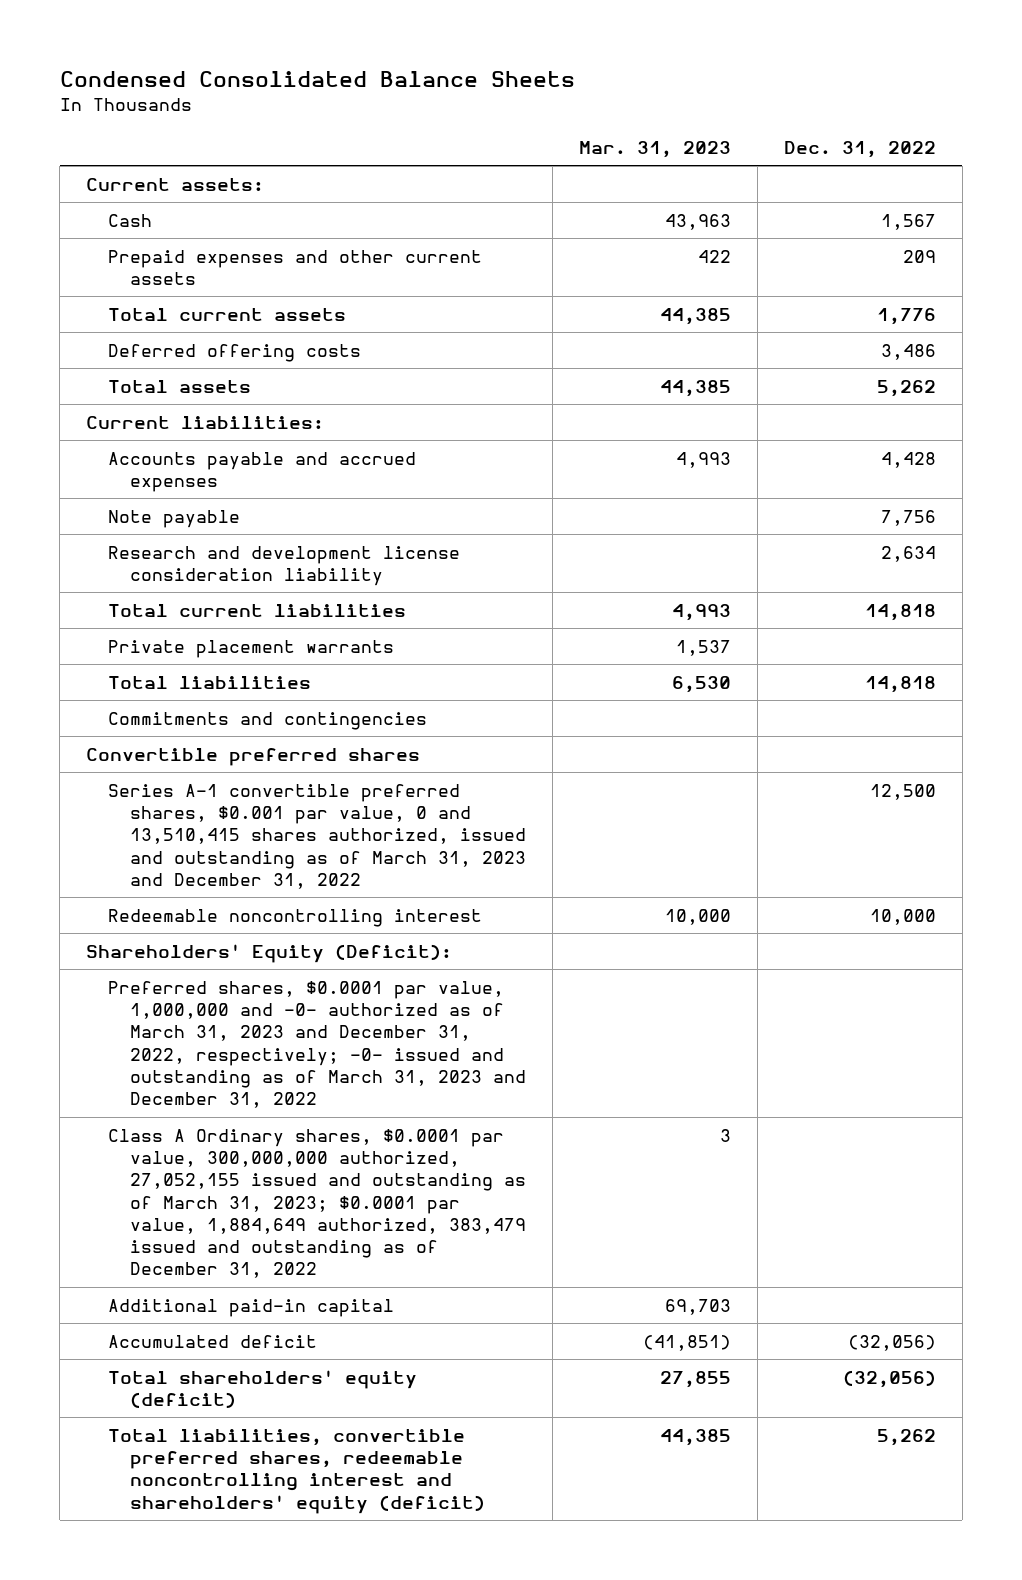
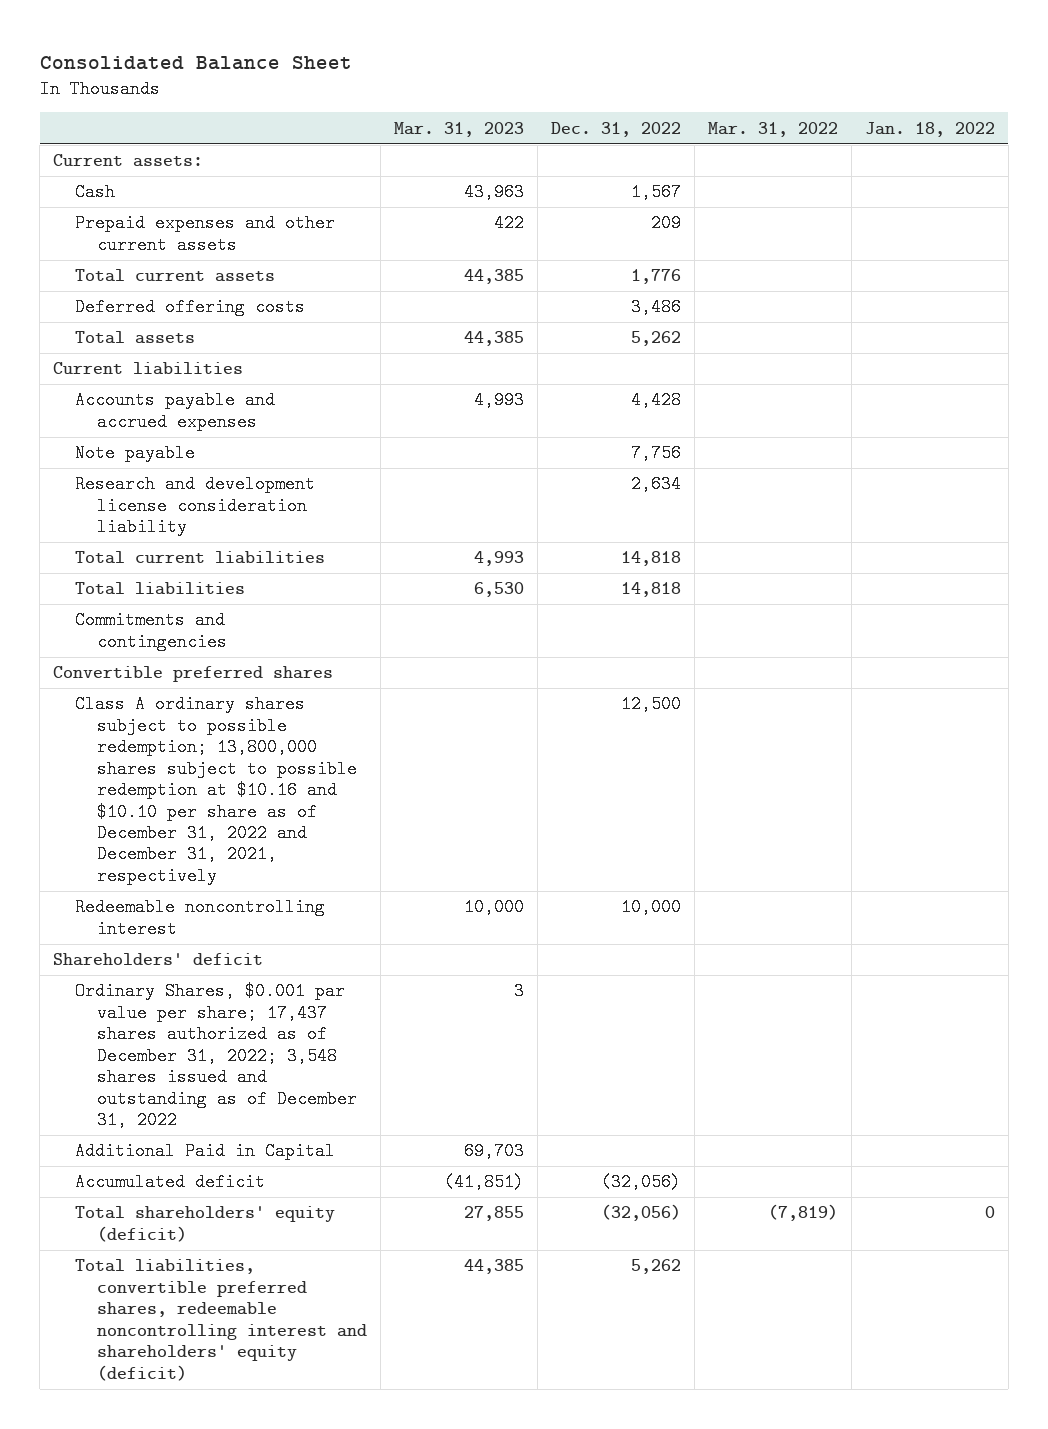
[59,71,575,88] Condensed Consolidated Balance Sheets -> [39,55,352,70] Consolidated Balance Sheet
none -> [707,121,838,137] Mar. 31, 2022
none -> [864,121,995,137] Jan. 18, 2022
[86,415,325,429] Current liabilities: -> [53,362,244,376] Current liabilities
[108,639,395,658] Private placement warrants -> none
[108,783,527,889] Series A-1 convertible preferred shares, $0.001 par value, 0 and 13,510,415 shares authorized, issued and outstanding as of March 31, 2023 and December 31, 2022 -> [75,695,357,885] Class A ordinary shares subject to possible redemption; 13,800,000 shares subject to possible redemption at $10.16 and $10.10 per share as of December 31, 2022 and December 31, 2021, respectively
[108,980,527,1109] Preferred shares, $0.0001 par value, 1,000,000 and -0- authorized as of March 31, 2023 and December 31, 2022, respectively; -0- issued and outstanding as of March 31, 2023 and December 31, 2022 -> none
[86,943,453,963] Shareholders' Equity (Deficit): -> [53,953,264,967] Shareholders' deficit
[108,1128,527,1279] Class A Ordinary shares, $0.0001 par value, 300,000,000 authorized, 27,052,155 issued and outstanding as of March 31, 2023; $0.0001 par value, 1,884,649 authorized, 383,479 issued and outstanding as of December 31, 2022 -> [75,982,357,1129] Ordinary Shares, $0.001 par value per share; 17,437 shares authorized as of December 31, 2022; 3,548 shares issued and outstanding as of December 31, 2022
[108,1298,395,1317] Additional paid-in capital -> [75,1142,336,1161] Additional Paid in Capital

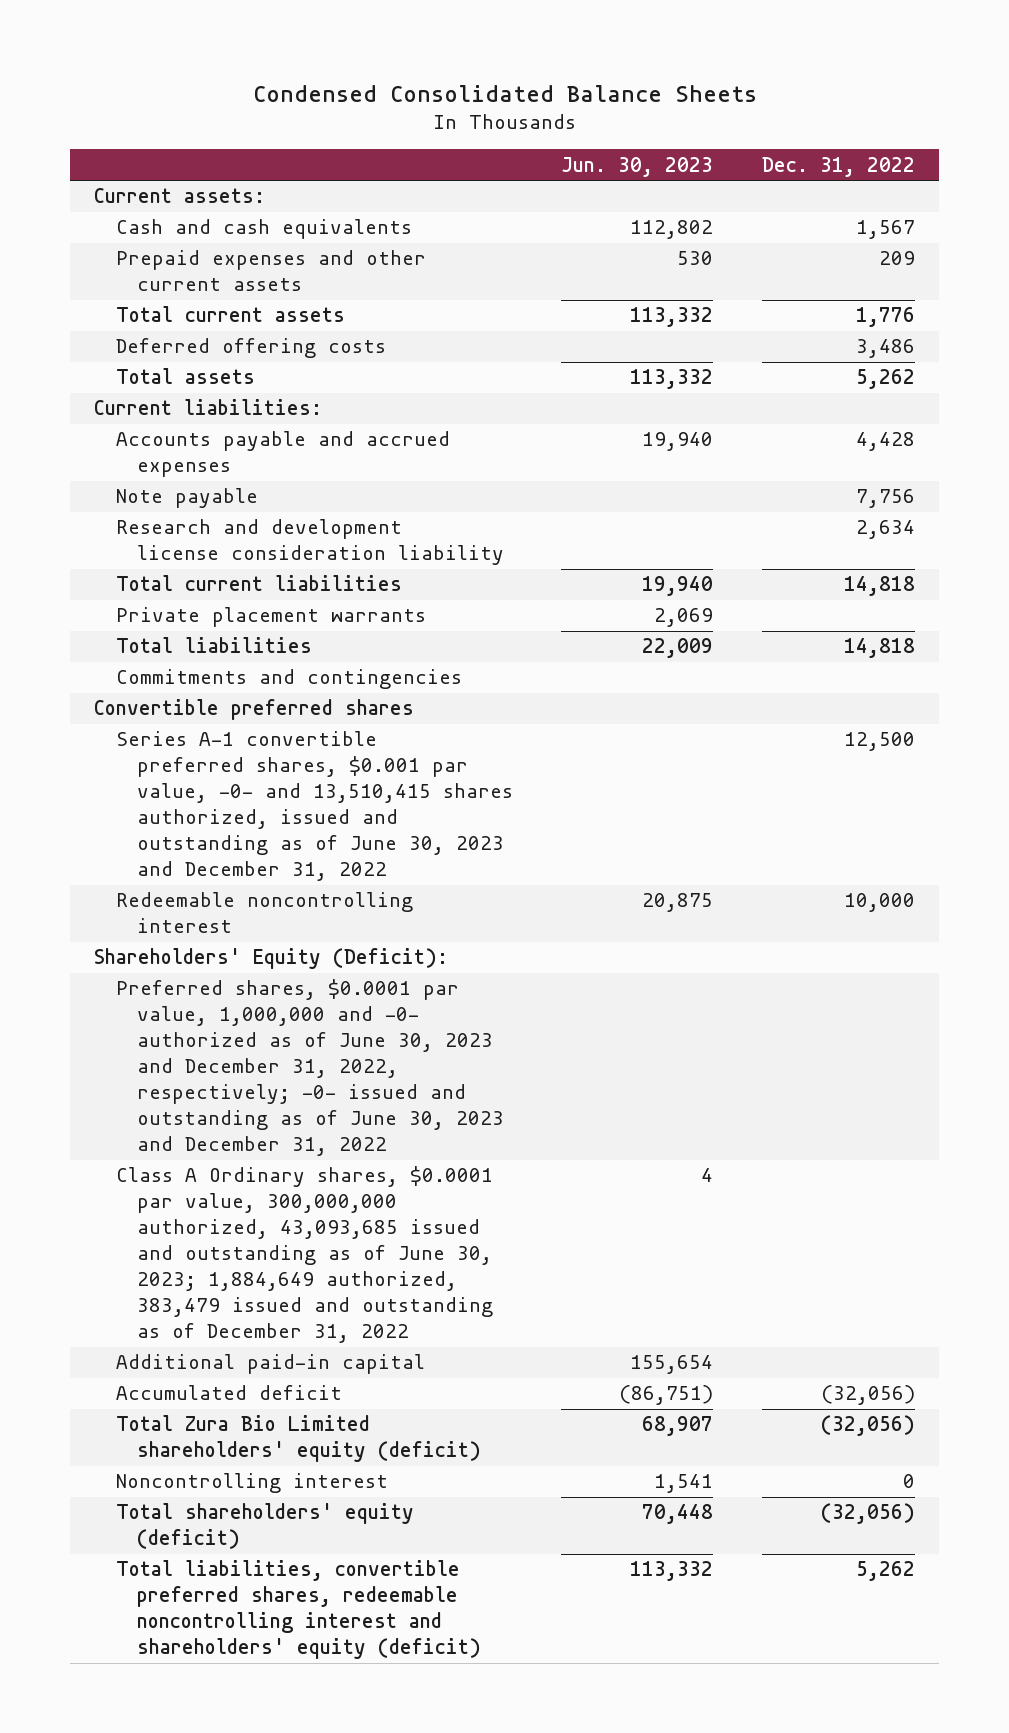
[39,55,352,70] Consolidated Balance Sheet -> [252,84,757,102] Condensed Consolidated Balance Sheets
[393,121,524,137] Mar. 31, 2023 -> none
[707,121,838,137] Mar. 31, 2022 -> none
[864,121,995,137] Jan. 18, 2022 -> none
none -> [561,156,714,177] Jun. 30, 2023
[75,183,116,202] Cash -> [115,219,412,240] Cash and cash equivalents
[53,362,244,376] Current liabilities -> [94,399,323,416] Current liabilities:
none -> [115,607,426,628] Private placement warrants
[75,695,357,885] Class A ordinary shares subject to possible redemption; 13,800,000 shares subject to possible redemption at $10.16 and $10.10 per share as of December 31, 2022 and December 31, 2021, respectively -> [115,731,513,882] Series A-1 convertible preferred shares, $0.001 par value, -0- and 13,510,415 shares authorized, issued and outstanding as of June 30, 2023 and December 31, 2022
[53,953,264,967] Shareholders' deficit -> [94,948,449,970] Shareholders' Equity (Deficit):
none -> [115,979,504,1157] Preferred shares, $0.0001 par value, 1,000,000 and -0- authorized as of June 30, 2023 and December 31, 2022, respectively; -0- issued and outstanding as of June 30, 2023 and December 31, 2022
[75,982,357,1129] Ordinary Shares, $0.001 par value per share; 17,437 shares authorized as of December 31, 2022; 3,548 shares issued and outstanding as of December 31, 2022 -> [115,1166,493,1344] Class A Ordinary shares, $0.0001 par value, 300,000,000 authorized, 43,093,685 issued and outstanding as of June 30, 2023; 1,884,649 authorized, 383,479 issued and outstanding as of December 31, 2022
[75,1142,336,1161] Additional Paid in Capital -> [115,1354,425,1375] Additional paid-in capital
none -> [115,1415,481,1463] Total Zura Bio Limited shareholders' equity (deficit)
none -> [115,1473,388,1494] Noncontrolling interest

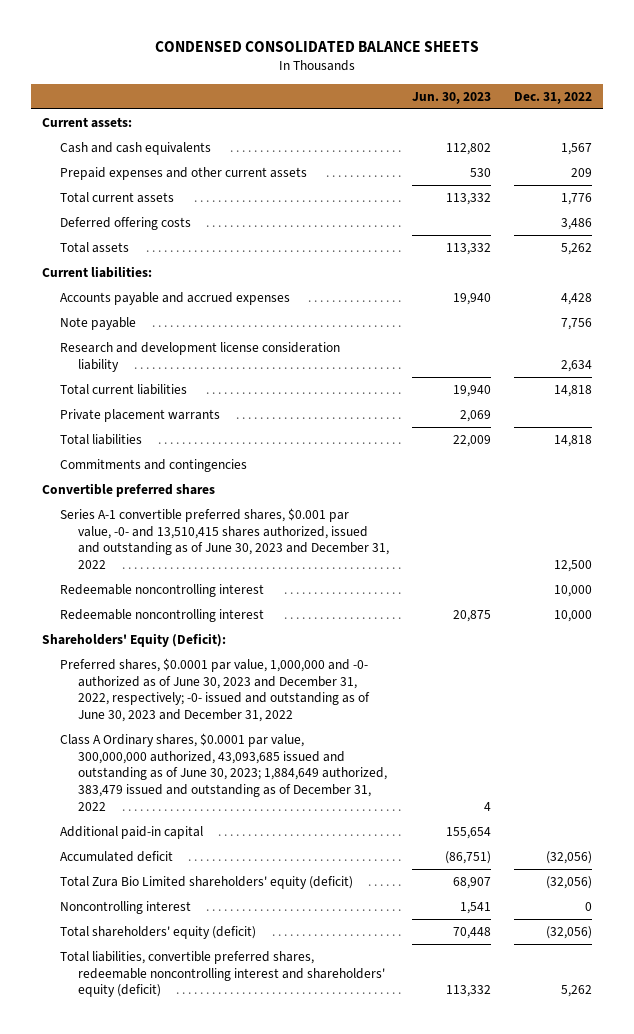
[252,84,757,102] Condensed Consolidated Balance Sheets -> [155,40,480,52] CONDENSED CONSOLIDATED BALANCE SHEETS
none -> [60,584,265,598] Redeemable noncontrolling interest

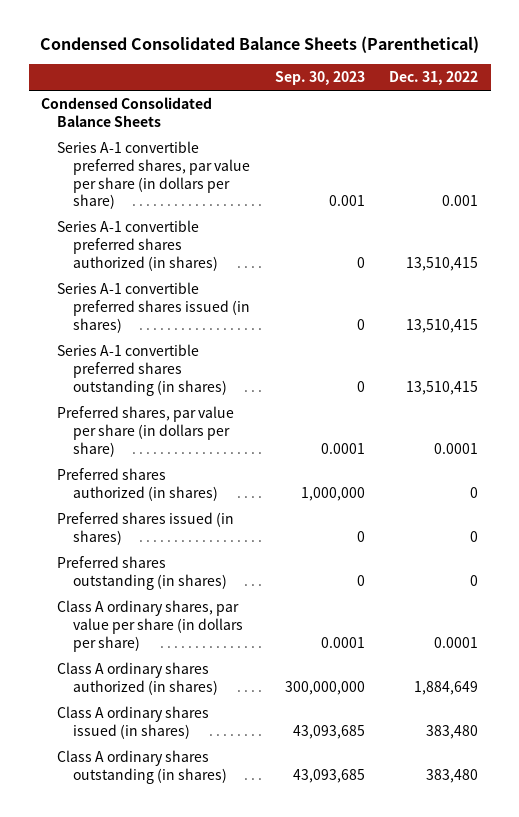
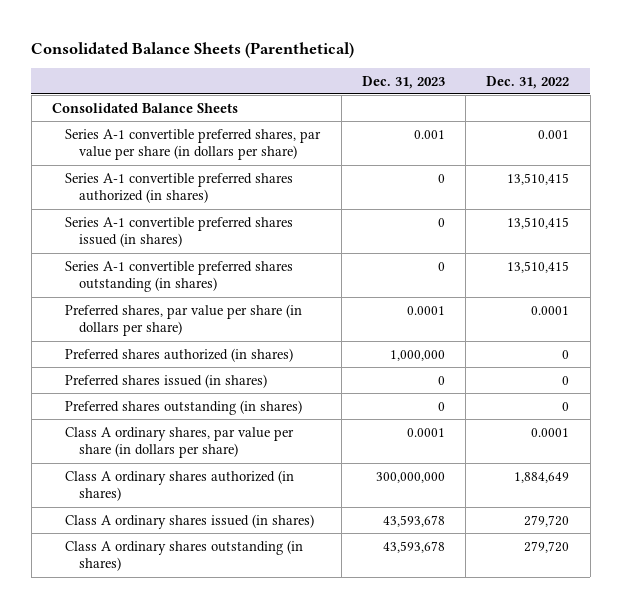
[39,36,479,54] Condensed Consolidated Balance Sheets (Parenthetical) -> [31,41,355,58] Consolidated Balance Sheets (Parenthetical)
[274,71,365,86] Sep. 30, 2023 -> none
none -> [361,75,445,89] Dec. 31, 2023
[40,97,212,127] Condensed Consolidated Balance Sheets -> [52,102,239,113] Consolidated Balance Sheets
[426,724,479,739] 383,480 -> [524,514,570,527] 279,720
[426,768,479,783] 383,480 -> [524,540,570,553] 279,720

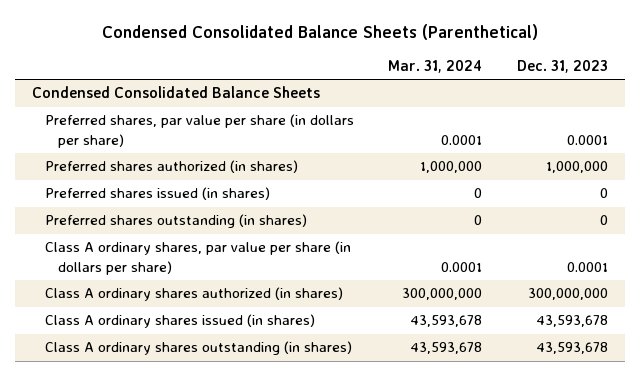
[31,41,355,58] Consolidated Balance Sheets (Parenthetical) -> [102,23,539,40] Condensed Consolidated Balance Sheets (Parenthetical)
[486,75,570,89] Dec. 31, 2022 -> none
none -> [388,60,483,74] Mar. 31, 2024
[65,128,322,161] Series A-1 convertible preferred shares, par value per share (in dollars per share) -> none
[65,172,294,204] Series A-1 convertible preferred shares authorized (in shares) -> none
[65,216,294,248] Series A-1 convertible preferred shares issued (in shares) -> none
[65,260,294,293] Series A-1 convertible preferred shares outstanding (in shares) -> none
[52,102,239,113] Consolidated Balance Sheets -> [32,86,321,99] Condensed Consolidated Balance Sheets

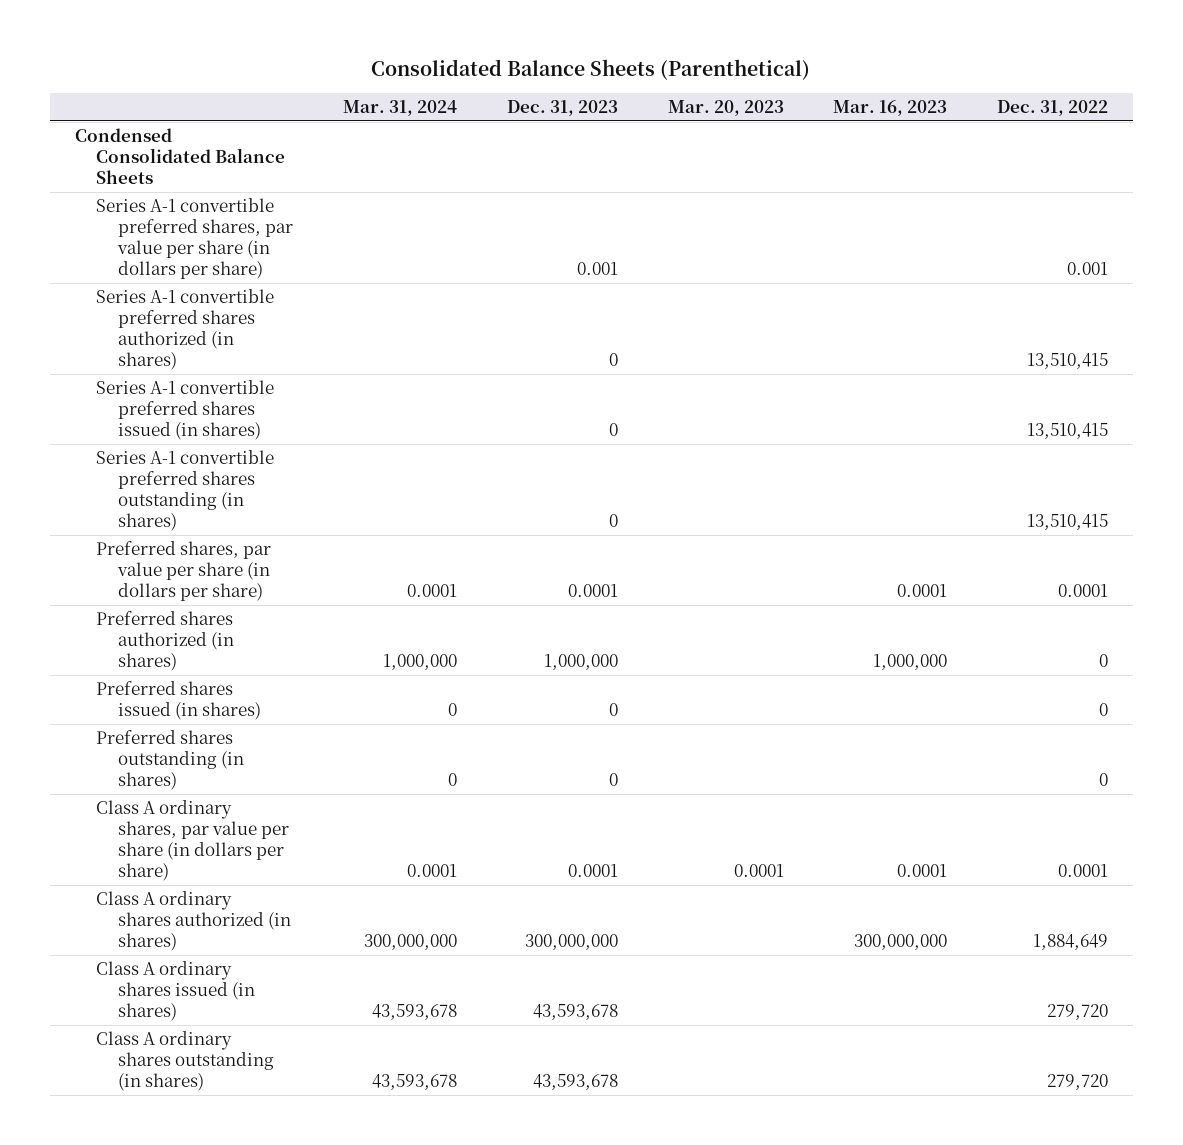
[102,23,539,40] Condensed Consolidated Balance Sheets (Parenthetical) -> [371,59,811,81] Consolidated Balance Sheets (Parenthetical)
none -> [667,99,784,116] Mar. 20, 2023
none -> [833,99,948,116] Mar. 16, 2023
none -> [997,99,1109,116] Dec. 31, 2022
none -> [96,198,293,280] Series A-1 convertible preferred shares, par value per share (in dollars per share)
none -> [96,289,275,371] Series A-1 convertible preferred shares authorized (in shares)
none -> [96,380,275,441] Series A-1 convertible preferred shares issued (in shares)
none -> [96,450,275,532] Series A-1 convertible preferred shares outstanding (in shares)

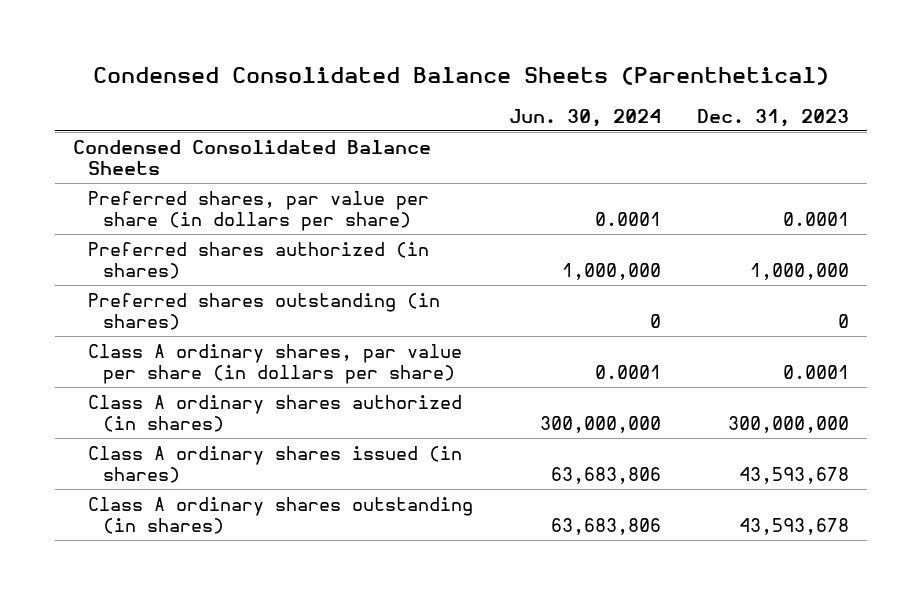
[371,59,811,81] Consolidated Balance Sheets (Parenthetical) -> [92,66,829,85] Condensed Consolidated Balance Sheets (Parenthetical)
[342,99,457,116] Mar. 31, 2024 -> none
[667,99,784,116] Mar. 20, 2023 -> none
[833,99,948,116] Mar. 16, 2023 -> none
[997,99,1109,116] Dec. 31, 2022 -> none
none -> [508,108,661,127] Jun. 30, 2024
[96,198,293,280] Series A-1 convertible preferred shares, par value per share (in dollars per share) -> none
[96,289,275,371] Series A-1 convertible preferred shares authorized (in shares) -> none
[96,380,275,441] Series A-1 convertible preferred shares issued (in shares) -> none
[96,450,275,532] Series A-1 convertible preferred shares outstanding (in shares) -> none
[96,681,261,721] Preferred shares issued (in shares) -> none

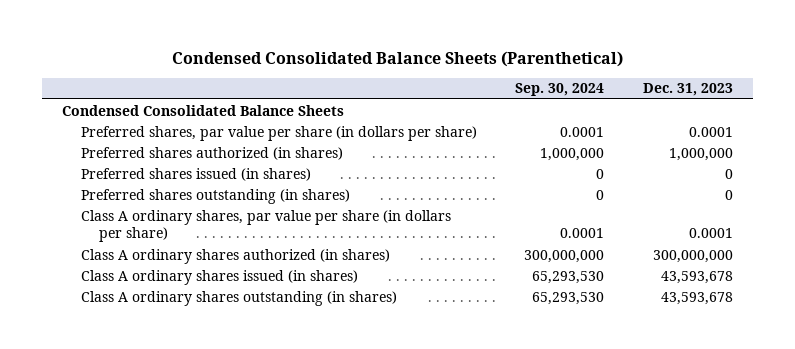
[508,108,661,127] Jun. 30, 2024 -> none
none -> [515,83,605,97] Sep. 30, 2024
none -> [80,167,311,181] Preferred shares issued (in shares)

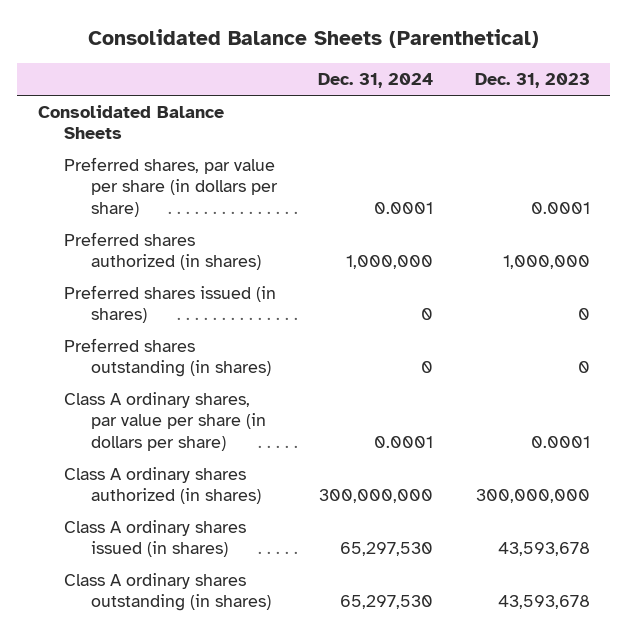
[171,50,623,67] Condensed Consolidated Balance Sheets (Parenthetical) -> [87,29,539,49] Consolidated Balance Sheets (Parenthetical)
[515,83,605,97] Sep. 30, 2024 -> none
none -> [318,73,434,89] Dec. 31, 2024
[61,104,344,116] Condensed Consolidated Balance Sheets -> [38,105,225,140] Consolidated Balance Sheets

